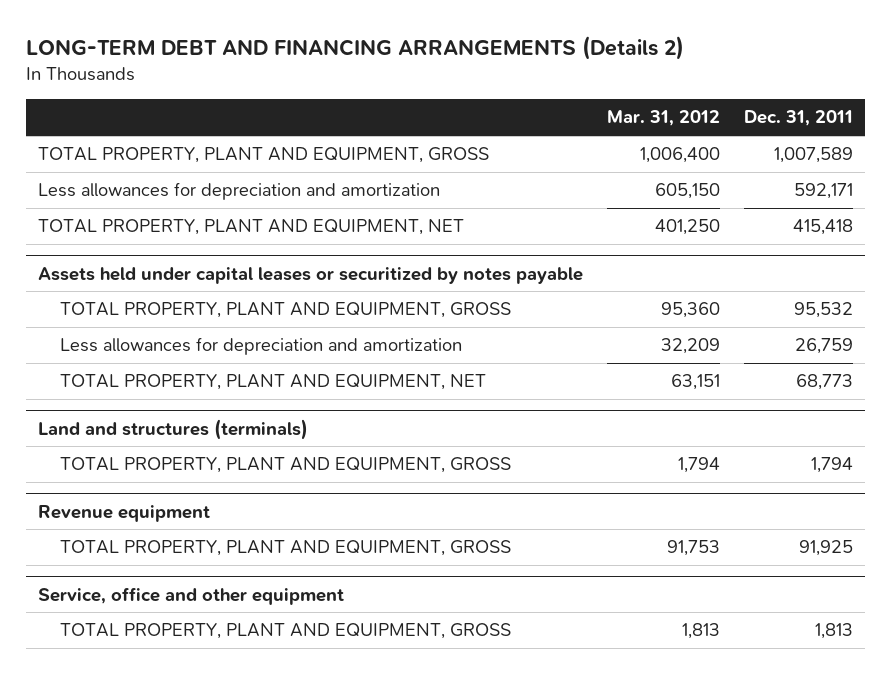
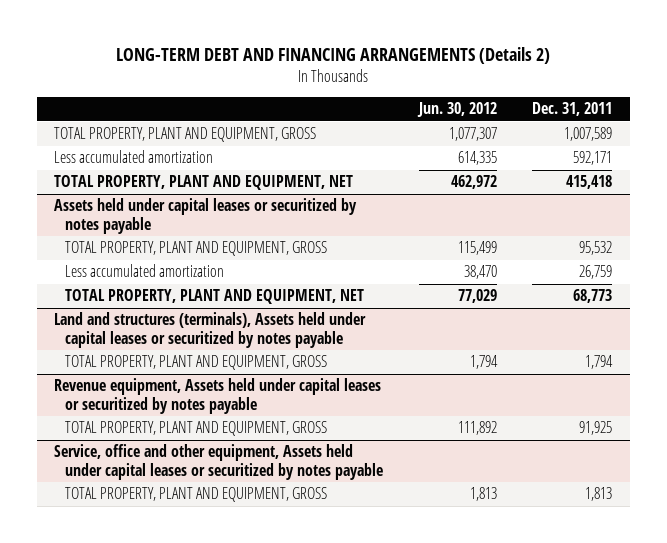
[607,110,721,127] Mar. 31, 2012 -> none
none -> [416,102,497,118] Jun. 30, 2012
[38,182,441,201] Less allowances for depreciation and amortization -> [54,150,214,164] Less accumulated amortization
[59,337,462,356] Less allowances for depreciation and amortization -> [65,264,225,278] Less accumulated amortization
[38,418,309,440] Land and structures (terminals) -> none
none -> [54,312,367,348] Land and structures (terminals), Assets held under capital leases or securitized by notes payable
[38,504,211,522] Revenue equipment -> none
none -> [54,378,382,414] Revenue equipment, Assets held under capital leases or securitized by notes payable
[38,586,345,605] Service, office and other equipment -> none
none -> [54,444,384,480] Service, office and other equipment, Assets held under capital leases or securitized by notes payable

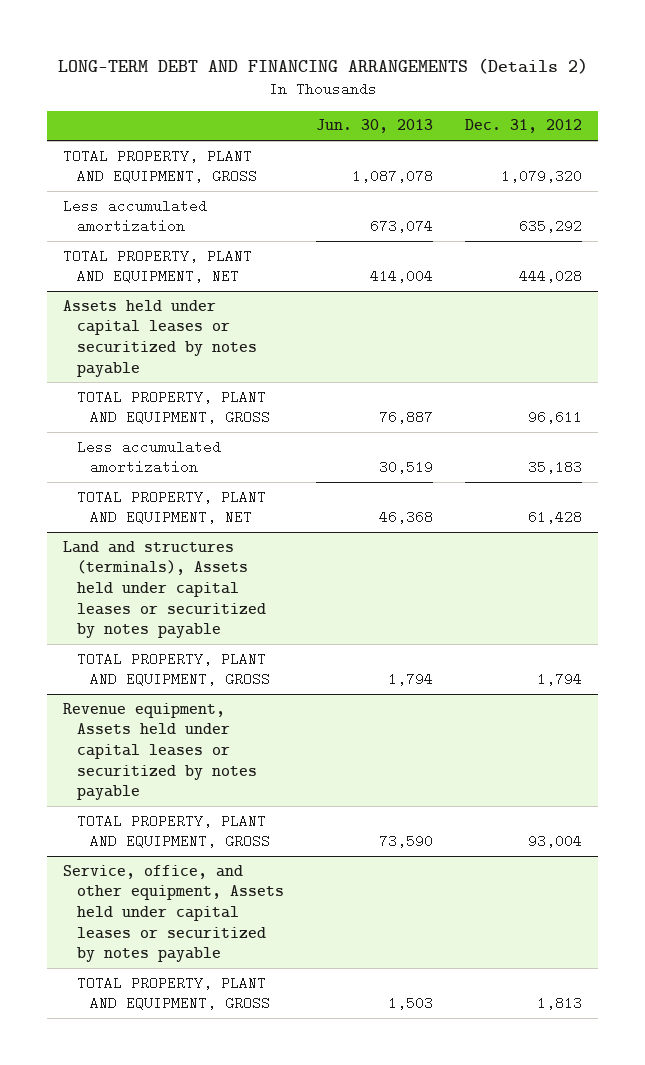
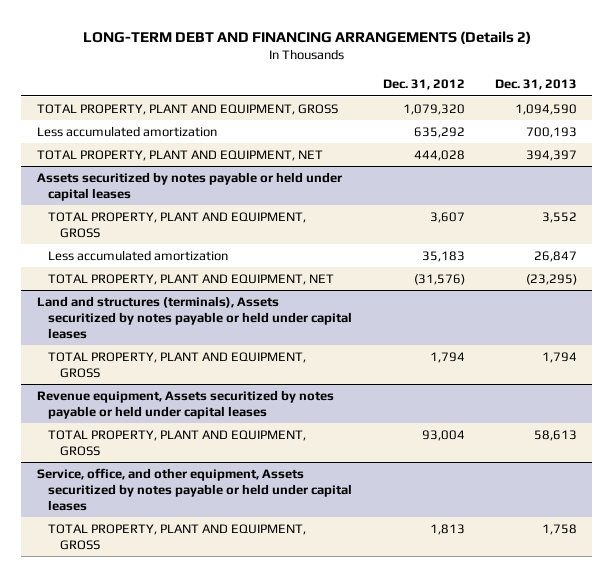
[315,119,433,134] Jun. 30, 2013 -> none
none -> [495,79,578,91] Dec. 31, 2013
[62,299,257,377] Assets held under capital leases or securitized by notes payable -> [36,171,342,201] Assets securitized by notes payable or held under capital leases
[528,410,583,425] 96,611 -> [429,211,465,223] 3,607
[528,510,583,525] 61,428 -> [413,273,465,285] (31,576)
[62,540,266,639] Land and structures (terminals), Assets held under capital leases or securitized by notes payable -> [36,295,353,339] Land and structures (terminals), Assets securitized by notes payable or held under capital leases
[62,702,257,801] Revenue equipment, Assets held under capital leases or securitized by notes payable -> [36,389,334,419] Revenue equipment, Assets securitized by notes payable or held under capital leases
[62,864,284,963] Service, office, and other equipment, Assets held under capital leases or securitized by notes payable -> [36,467,353,511] Service, office, and other equipment, Assets securitized by notes payable or held under capital leases

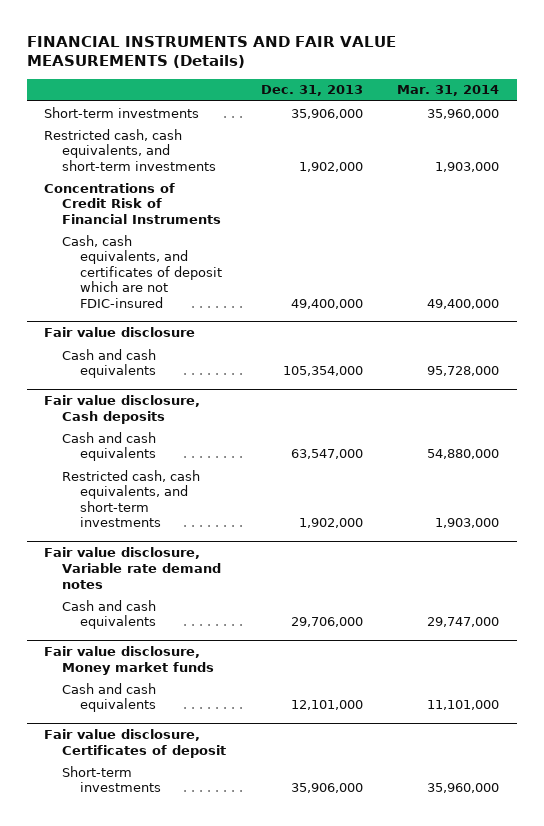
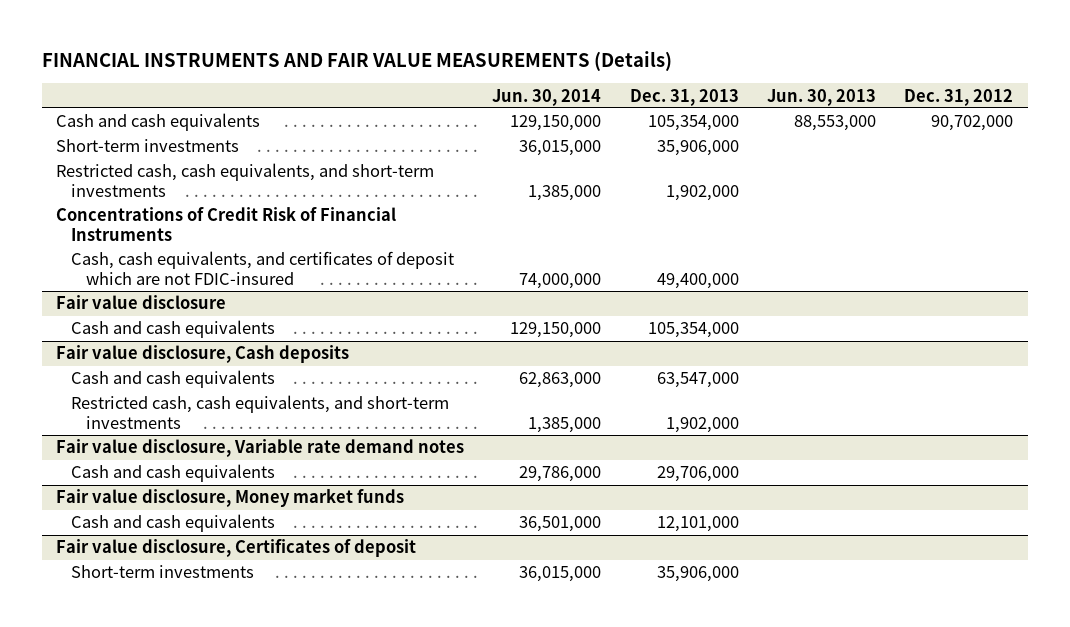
[397,85,500,97] Mar. 31, 2014 -> none
none -> [492,88,602,106] Jun. 30, 2014
none -> [767,88,877,106] Jun. 30, 2013
none -> [904,88,1014,106] Dec. 31, 2012
none -> [56,113,261,132] Cash and cash equivalents

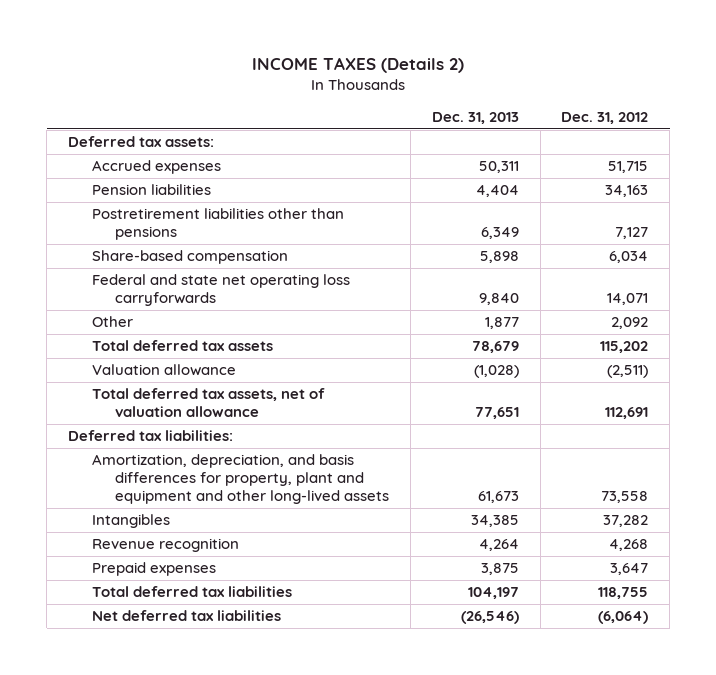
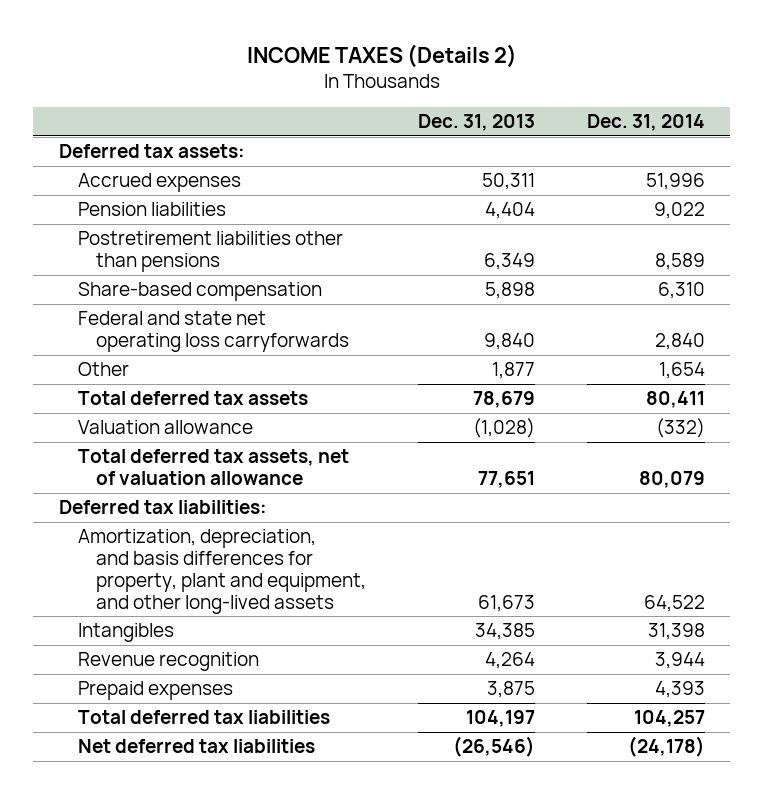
[561,112,649,125] Dec. 31, 2012 -> none
none -> [586,114,705,132] Dec. 31, 2014
[91,454,390,505] Amortization, depreciation, and basis differences for property, plant and equipment and other long-lived assets -> [77,529,366,614] Amortization, depreciation, and basis differences for property, plant and equipment, and other long-lived assets

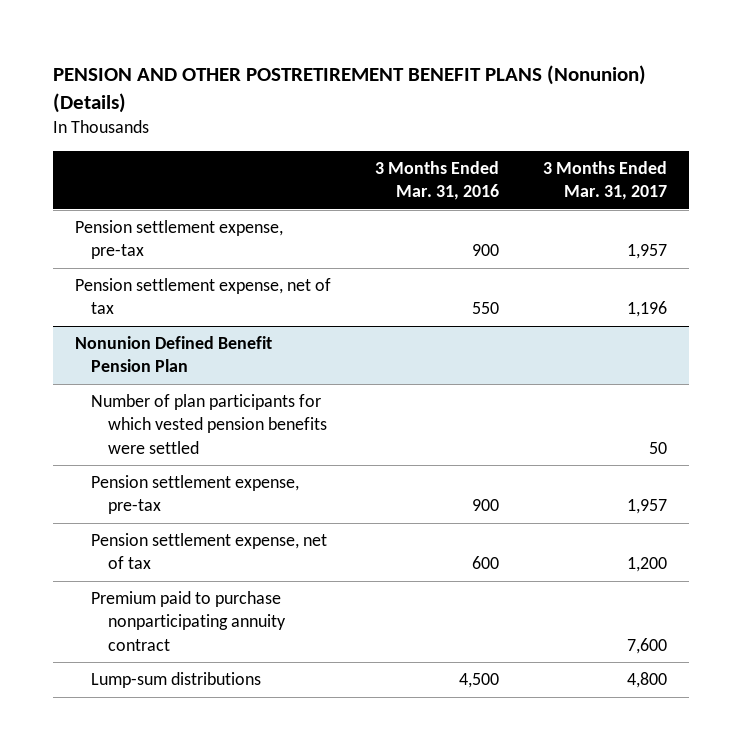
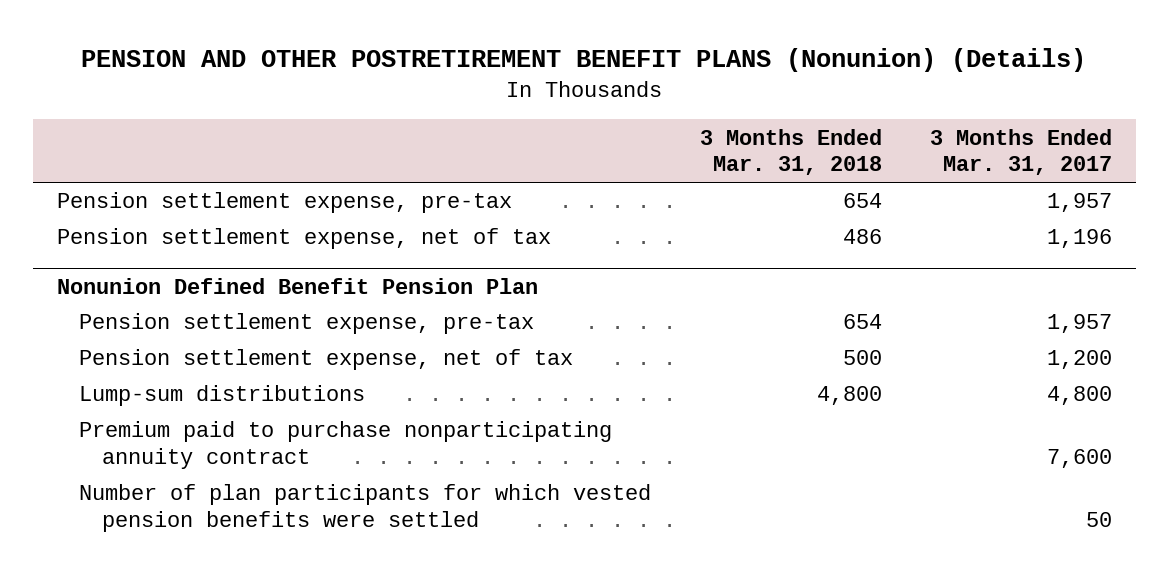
[375,161,500,201] 3 Months Ended Mar. 31, 2016 -> none
none -> [699,128,882,176] 3 Months Ended Mar. 31, 2018
[91,591,286,651] Premium paid to purchase nonparticipating annuity contract -> [79,421,613,470] Premium paid to purchase nonparticipating annuity contract
[91,394,327,454] Number of plan participants for which vested pension benefits were settled -> [79,484,652,533] Number of plan participants for which vested pension benefits were settled

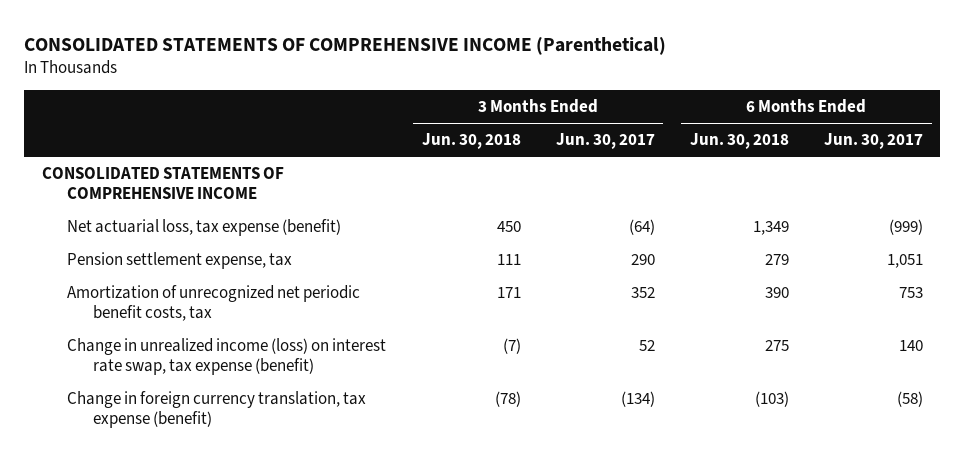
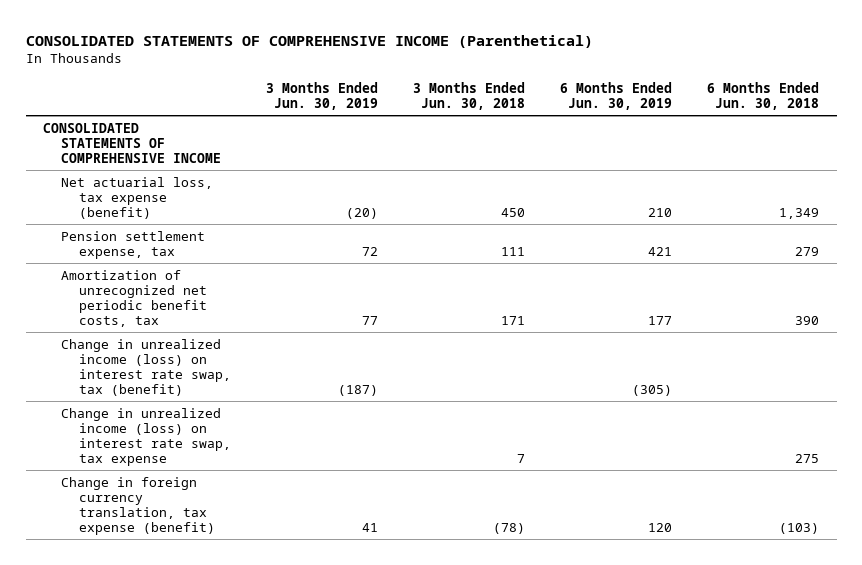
[555,133,655,150] Jun. 30, 2017 -> none
[823,133,923,150] Jun. 30, 2017 -> none
none -> [265,81,378,110] 3 Months Ended Jun. 30, 2019
none -> [560,81,673,110] 6 Months Ended Jun. 30, 2019
none -> [61,338,231,396] Change in unrealized income (loss) on interest rate swap, tax (benefit)
[67,338,387,376] Change in unrealized income (loss) on interest rate swap, tax expense (benefit) -> [61,407,231,466] Change in unrealized income (loss) on interest rate swap, tax expense
[502,338,521,355] (7) -> [516,453,525,463] 7

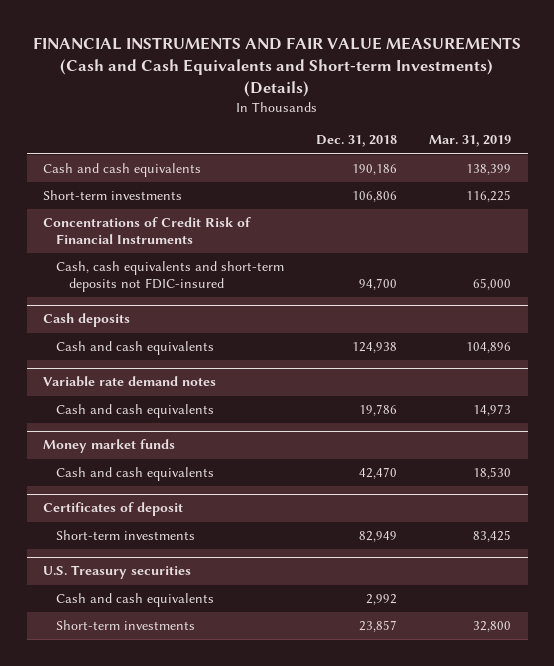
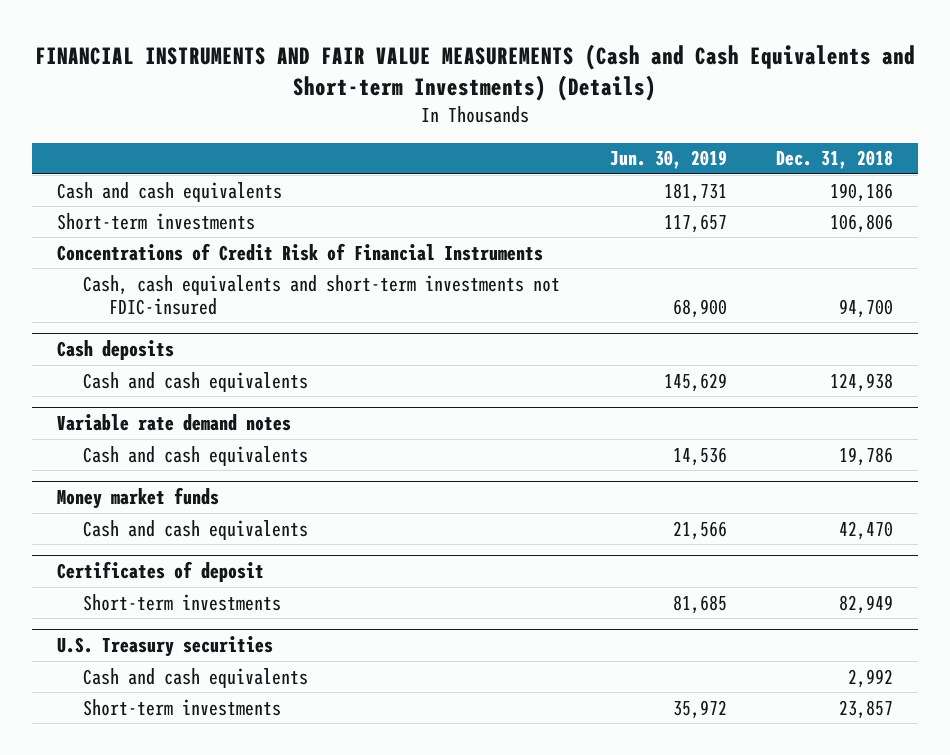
[429,135,512,148] Mar. 31, 2019 -> none
none -> [609,150,727,170] Jun. 30, 2019
[55,261,284,292] Cash, cash equivalents and short-term deposits not FDIC-insured -> [83,274,561,315] Cash, cash equivalents and short-term investments not FDIC-insured

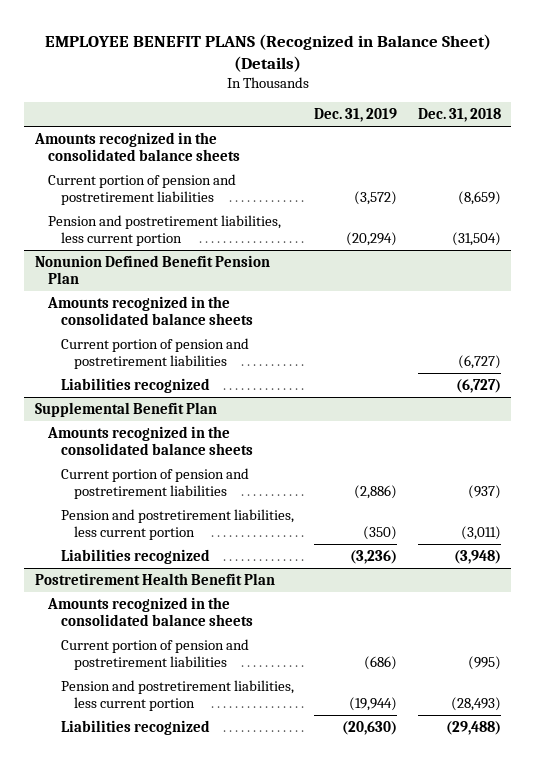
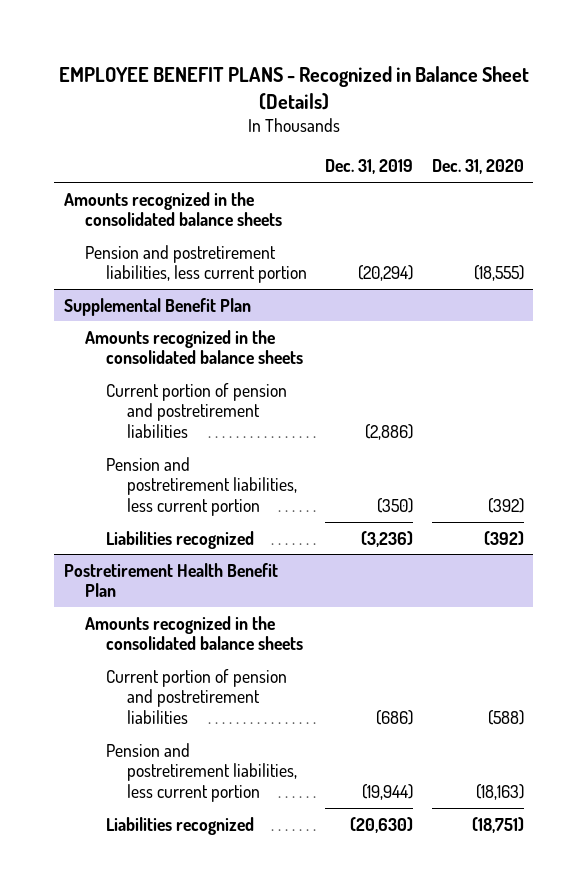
[44,33,491,72] EMPLOYEE BENEFIT PLANS (Recognized in Balance Sheet) (Details) -> [58,65,529,110] EMPLOYEE BENEFIT PLANS - Recognized in Balance Sheet (Details)
[417,108,501,123] Dec. 31, 2018 -> none
none -> [431,159,524,175] Dec. 31, 2020
[47,173,236,205] Current portion of pension and postretirement liabilities -> none
[34,254,270,284] Nonunion Defined Benefit Pension Plan -> none
[46,295,254,325] Amounts recognized in the consolidated balance sheets -> none
[61,337,250,369] Current portion of pension and postretirement liabilities -> none
[61,377,211,393] Liabilities recognized -> none

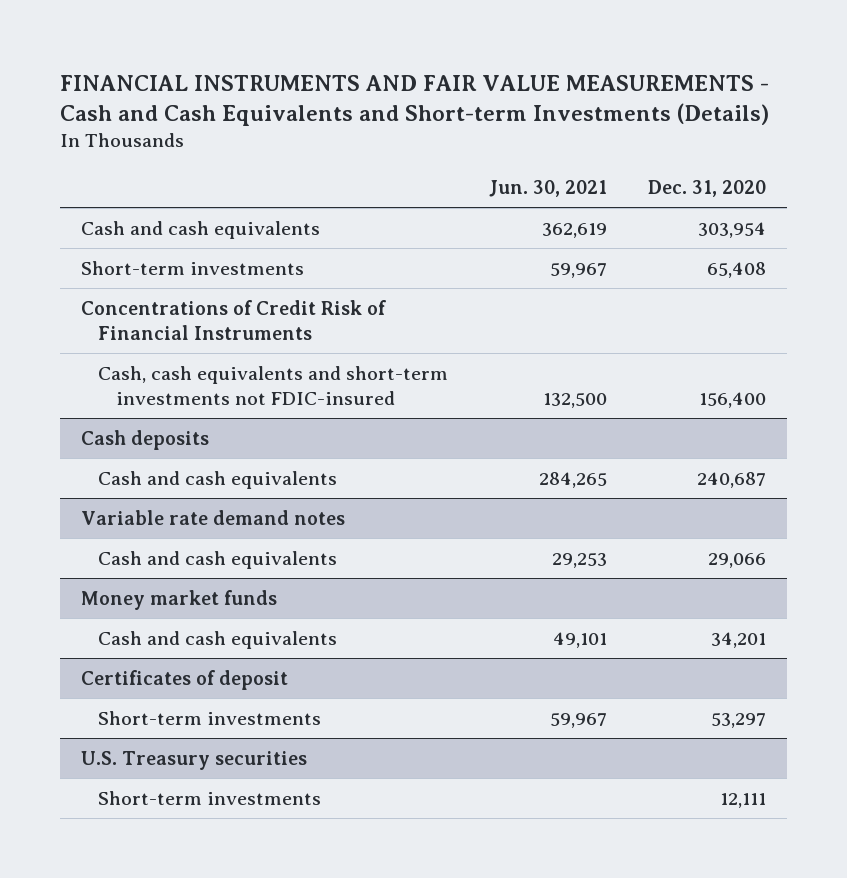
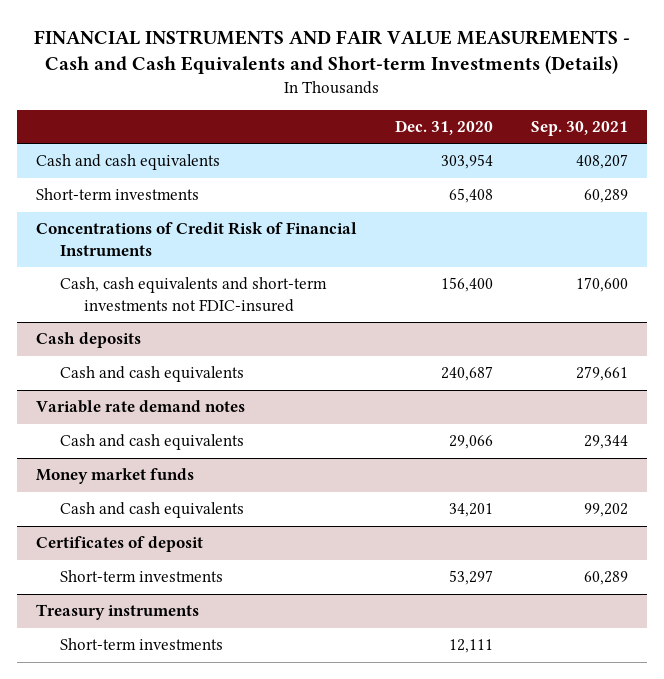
[489,179,608,197] Jun. 30, 2021 -> none
none -> [530,120,628,136] Sep. 30, 2021
[80,750,307,770] U.S. Treasury securities -> [36,604,200,621] Treasury instruments

